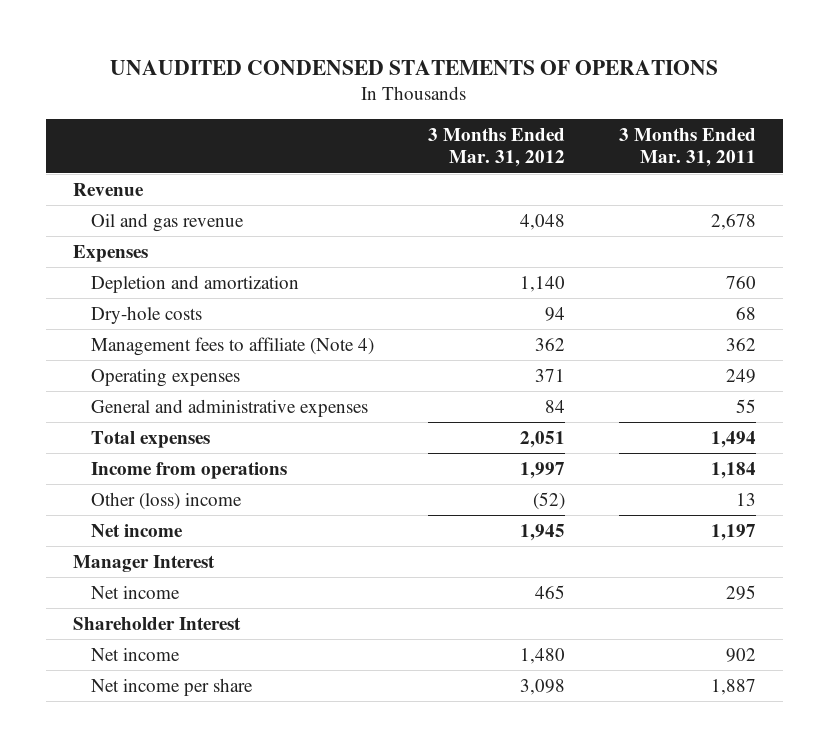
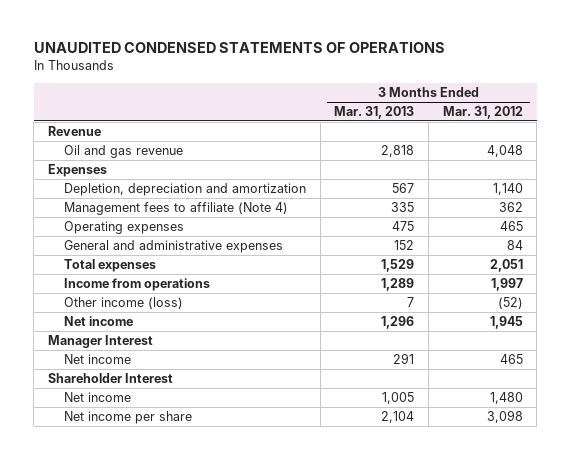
[618,127,756,168] 3 Months Ended Mar. 31, 2011 -> none
none -> [334,106,415,120] Mar. 31, 2013
[91,305,203,324] Dry-hole costs -> none
[91,274,300,293] Depletion and amortization -> [63,183,306,197] Depletion, depreciation and amortization
[535,368,566,382] 371 -> [499,221,523,232] 465
[91,491,243,510] Other (loss) income -> [63,297,183,310] Other income (loss)

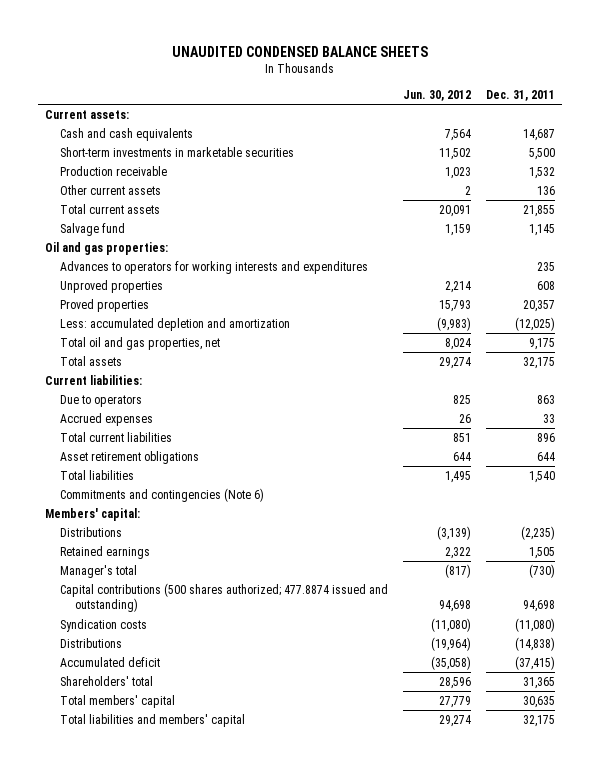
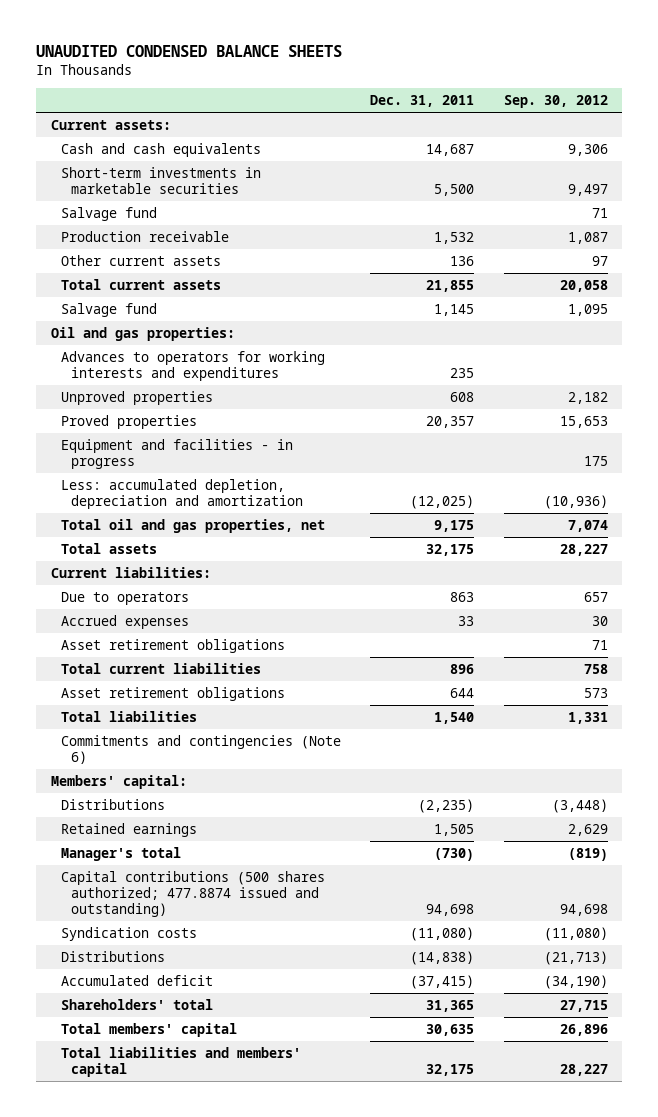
[402,89,471,101] Jun. 30, 2012 -> none
none -> [503,94,608,108] Sep. 30, 2012
none -> [61,206,158,221] Salvage fund
none -> [61,438,294,469] Equipment and facilities - in progress
[60,317,291,331] Less: accumulated depletion and amortization -> [61,478,304,509] Less: accumulated depletion, depreciation and amortization
none -> [61,638,286,653] Asset retirement obligations

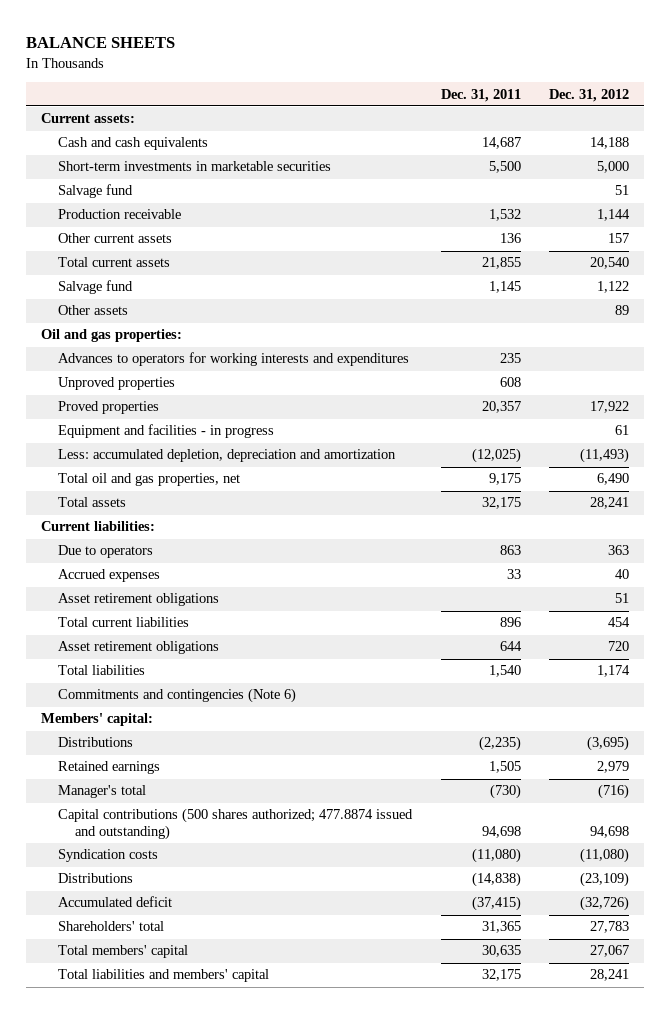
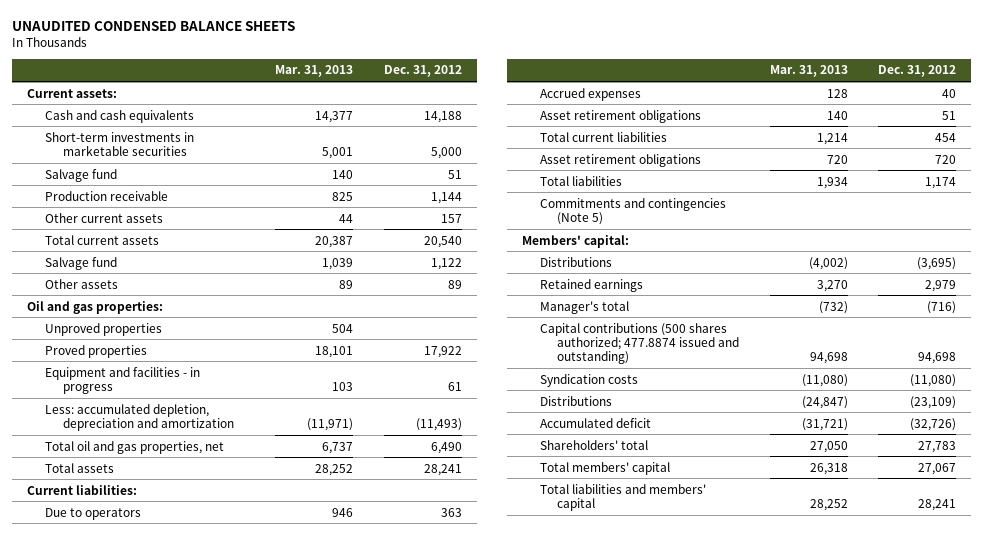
[26,37,176,49] BALANCE SHEETS -> [12,20,296,31] UNAUDITED CONDENSED BALANCE SHEETS
[440,88,521,102] Dec. 31, 2011 -> none
none -> [275,65,354,78] Mar. 31, 2013
[58,352,410,367] Advances to operators for working interests and expenditures -> none
[58,688,297,704] Commitments and contingencies (Note 6) -> [539,197,726,225] Commitments and contingencies (Note 5)

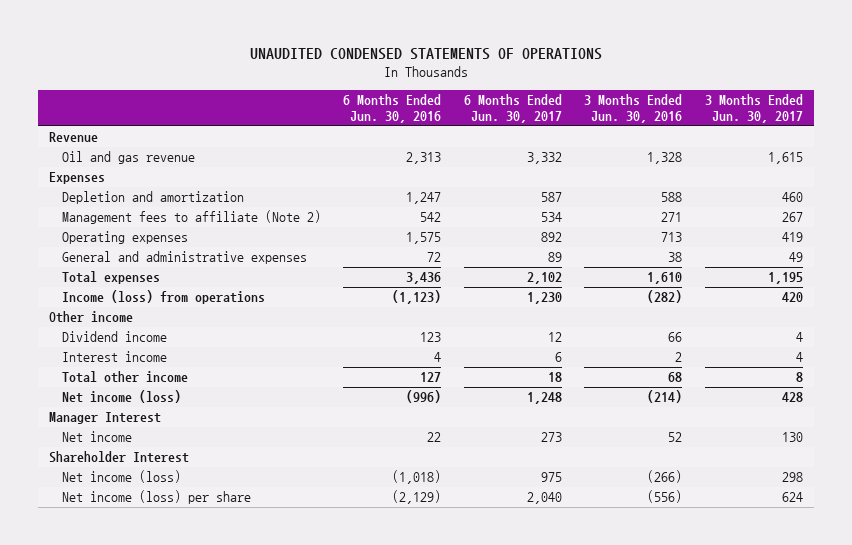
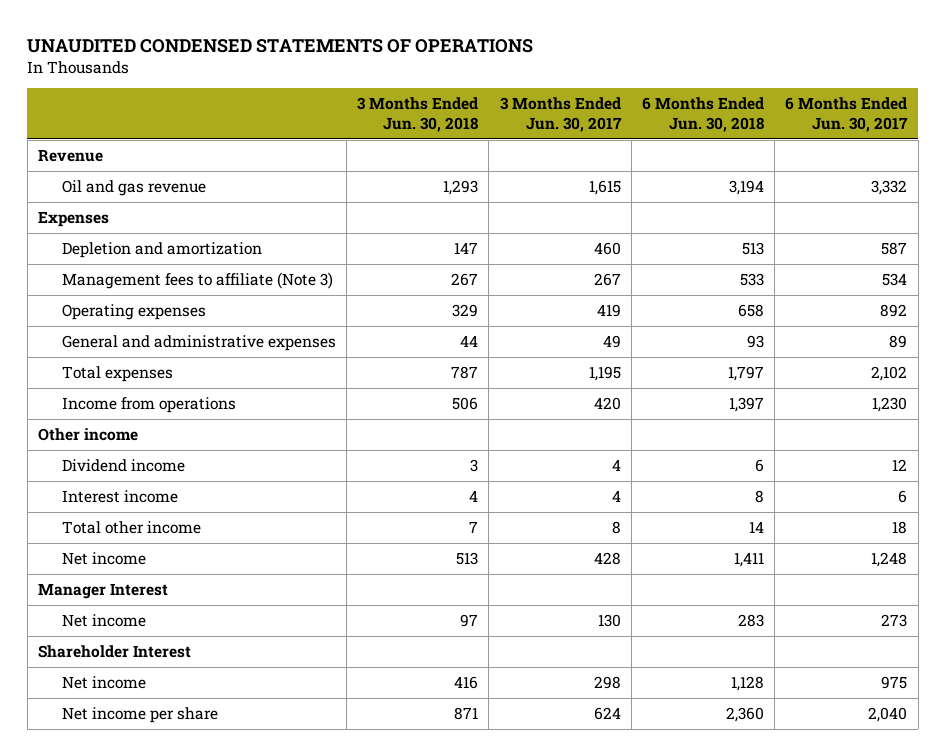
[343,93,442,123] 6 Months Ended Jun. 30, 2016 -> none
[584,93,683,123] 3 Months Ended Jun. 30, 2016 -> none
none -> [357,97,479,132] 3 Months Ended Jun. 30, 2018
none -> [642,97,765,132] 6 Months Ended Jun. 30, 2018
[61,210,321,225] Management fees to affiliate (Note 2) -> [61,272,333,290] Management fees to affiliate (Note 3)
[61,290,265,305] Income (loss) from operations -> [61,397,236,414] Income from operations
[61,390,181,404] Net income (loss) -> [61,552,146,566] Net income
[61,470,181,484] Net income (loss) -> [61,676,146,690] Net income
[61,490,251,505] Net income (loss) per share -> [61,707,218,724] Net income per share

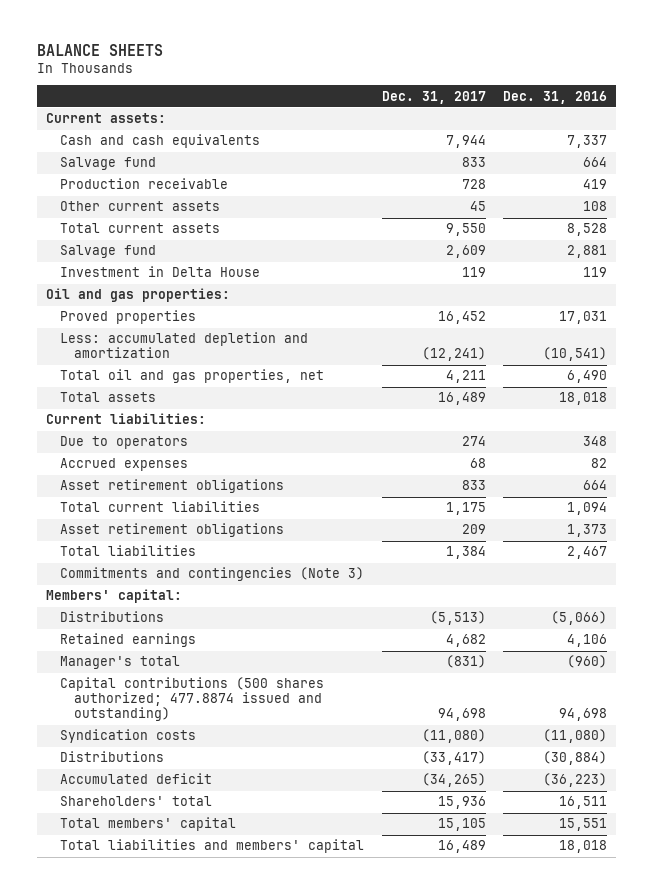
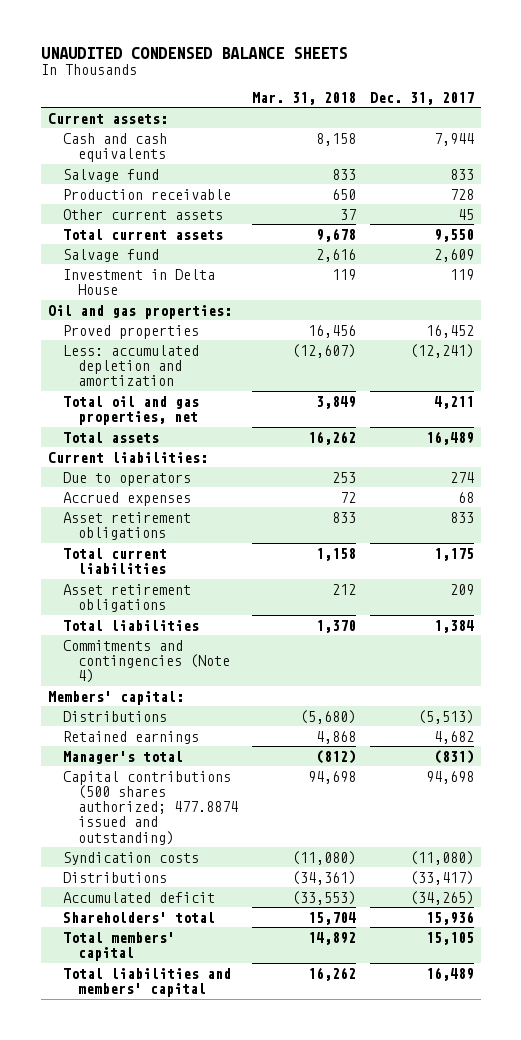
[36,44,163,57] BALANCE SHEETS -> [40,47,347,60] UNAUDITED CONDENSED BALANCE SHEETS
[503,90,608,104] Dec. 31, 2016 -> none
none -> [251,91,356,105] Mar. 31, 2018
[59,567,364,582] Commitments and contingencies (Note 3) -> [62,639,230,684] Commitments and contingencies (Note 4)

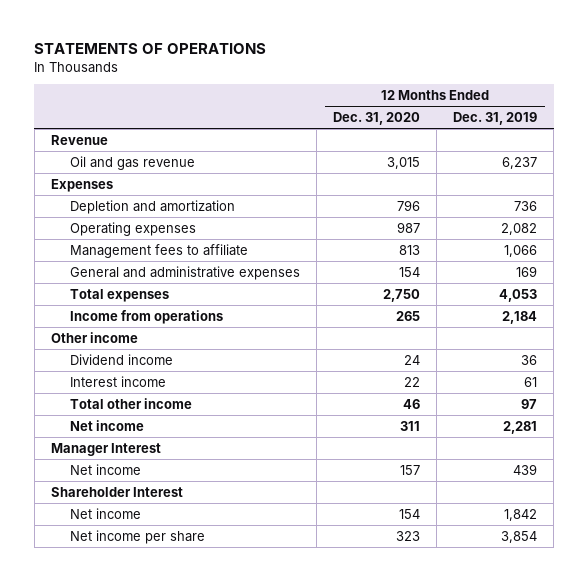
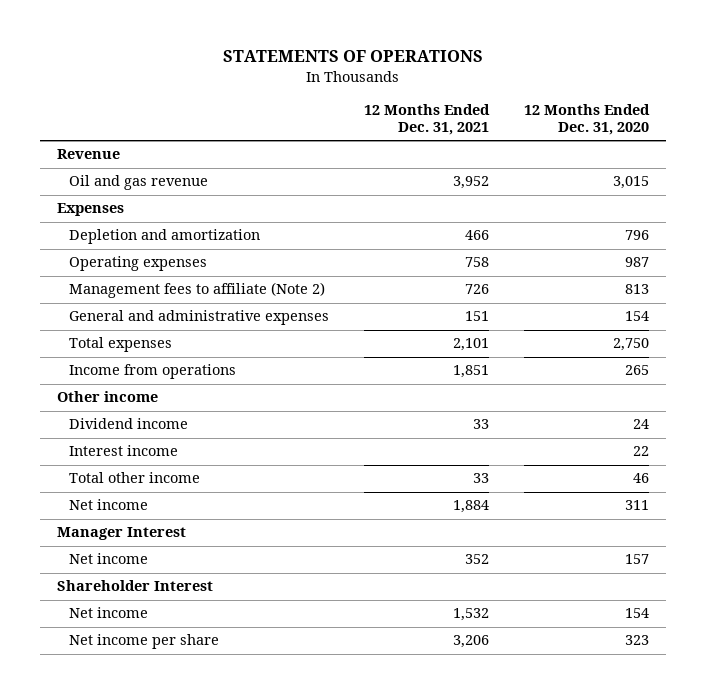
[452,112,537,126] Dec. 31, 2019 -> none
none -> [363,103,490,136] 12 Months Ended Dec. 31, 2021
[69,243,248,258] Management fees to affiliate -> [68,282,325,299] Management fees to affiliate (Note 2)

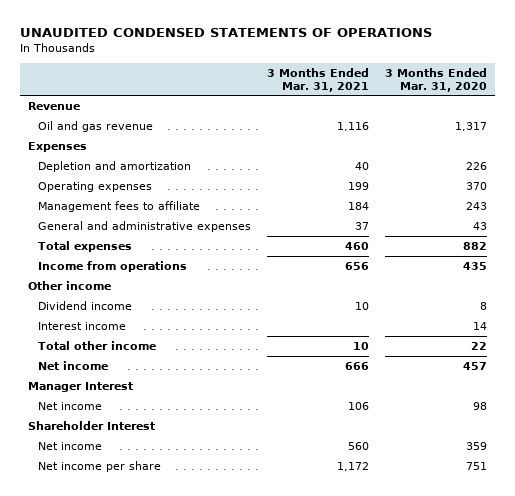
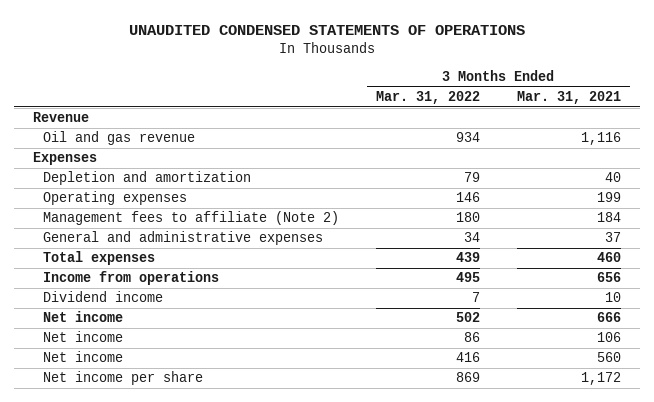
[384,67,487,92] 3 Months Ended Mar. 31, 2020 -> none
none -> [375,91,480,105] Mar. 31, 2022
[38,200,201,212] Management fees to affiliate -> [42,211,339,226] Management fees to affiliate (Note 2)
[27,280,111,290] Other income -> none
[38,321,127,330] Interest income -> none
[38,340,157,350] Total other income -> none
[27,381,133,392] Manager Interest -> none
[27,420,155,430] Shareholder Interest -> none

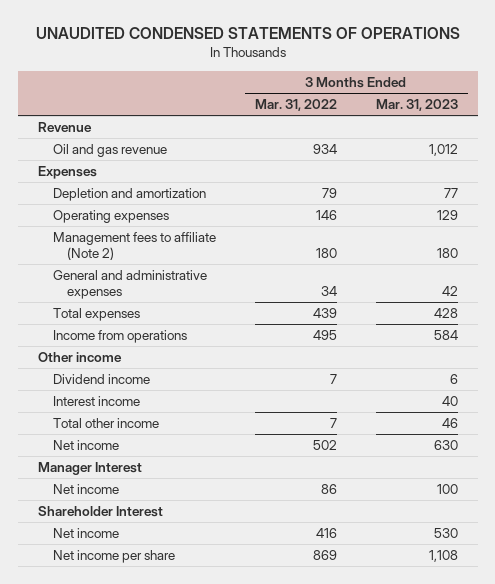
[517,91,622,105] Mar. 31, 2021 -> none
none -> [375,99,458,112] Mar. 31, 2023
none -> [37,352,122,363] Other income
none -> [52,396,140,407] Interest income
none -> [52,418,159,429] Total other income
none -> [37,462,142,476] Manager Interest
none -> [37,506,163,518] Shareholder Interest

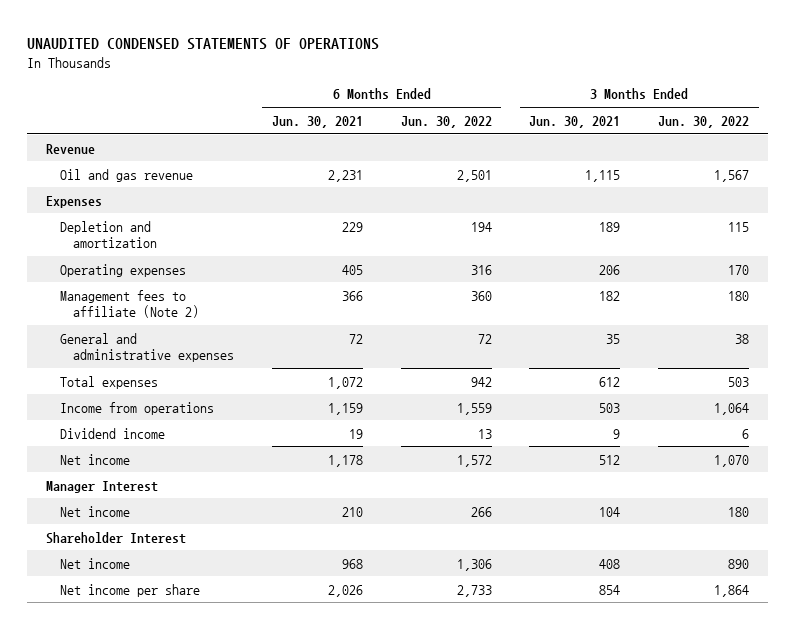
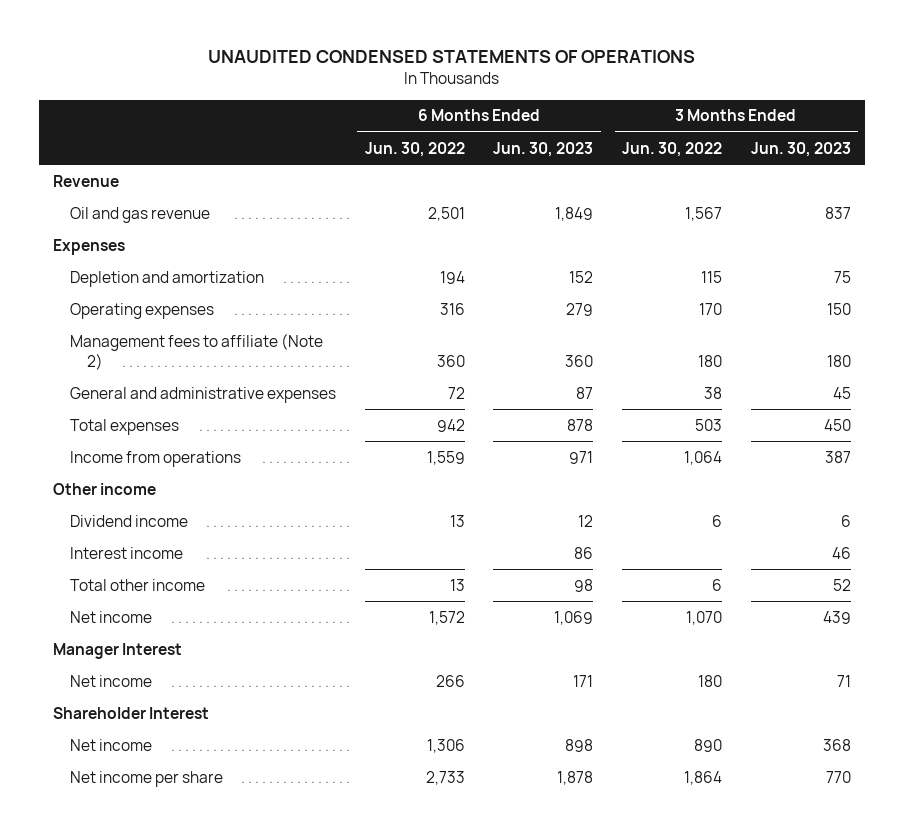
[271,115,363,128] Jun. 30, 2021 -> none
[529,115,621,128] Jun. 30, 2021 -> none
none -> [493,141,594,157] Jun. 30, 2023
none -> [750,141,851,157] Jun. 30, 2023
none -> [52,482,156,495] Other income
none -> [69,546,183,559] Interest income
none -> [69,578,205,591] Total other income

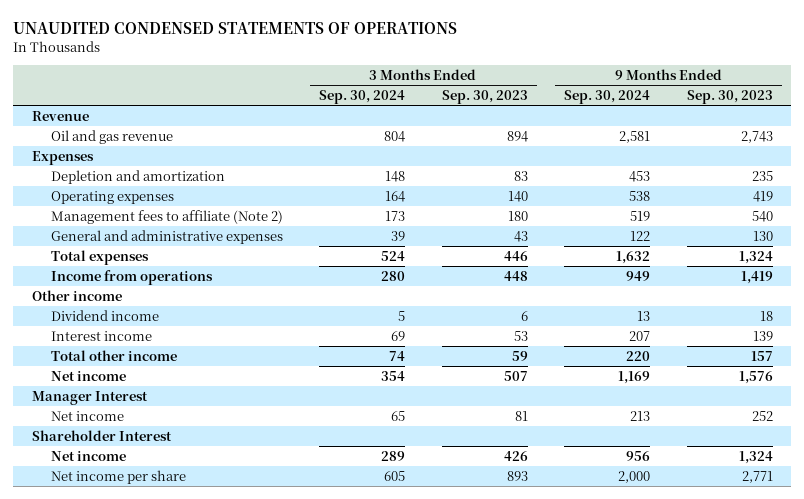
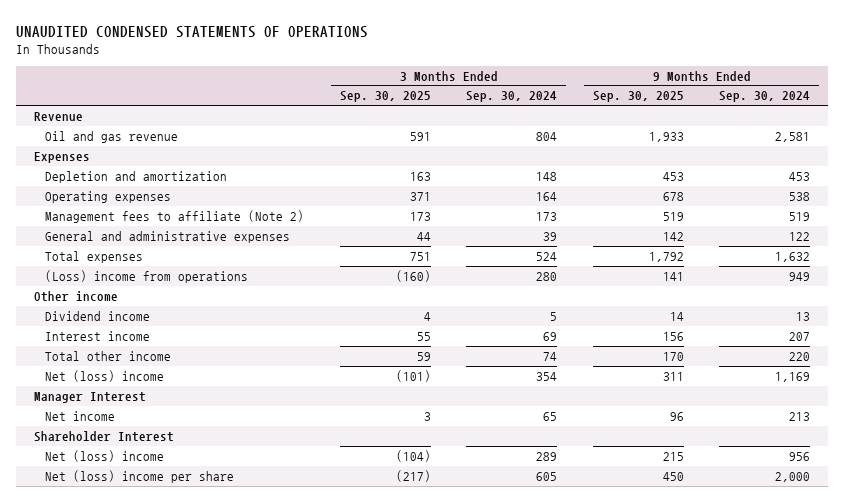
[441,90,528,105] Sep. 30, 2023 -> none
[686,90,773,105] Sep. 30, 2023 -> none
none -> [339,91,431,103] Sep. 30, 2025
none -> [592,91,684,103] Sep. 30, 2025
[50,269,213,285] Income from operations -> [45,269,249,283] (Loss) income from operations
[50,370,126,381] Net income -> [45,369,165,382] Net (loss) income
[50,450,126,461] Net income -> [45,449,165,462] Net (loss) income
[50,469,186,484] Net income per share -> [45,469,235,483] Net (loss) income per share

